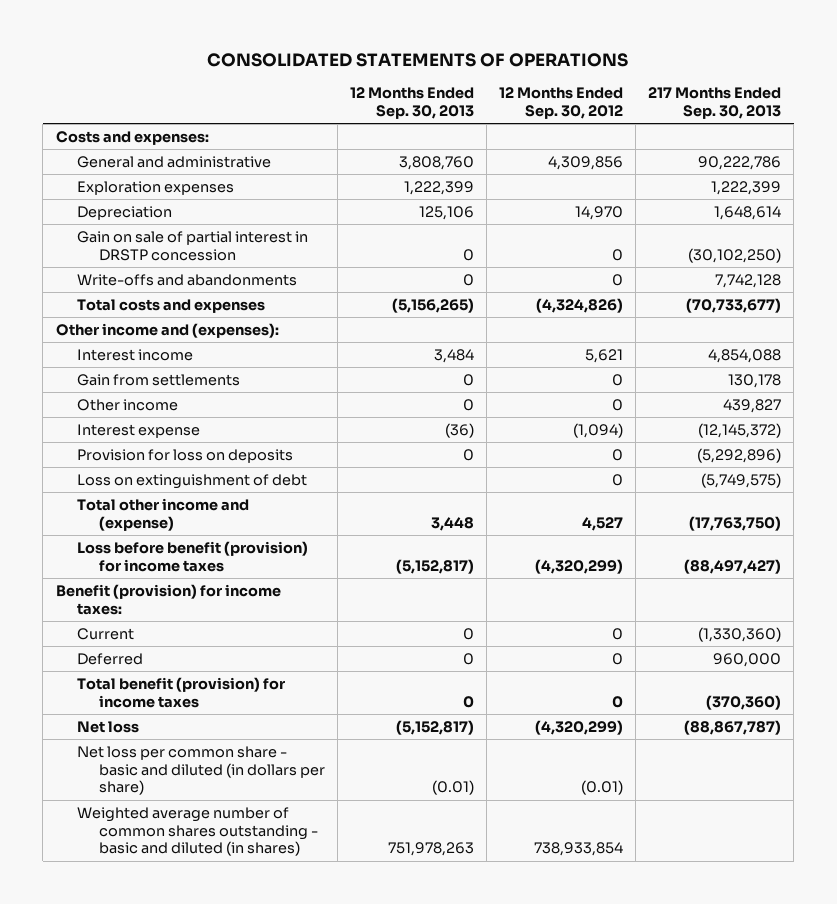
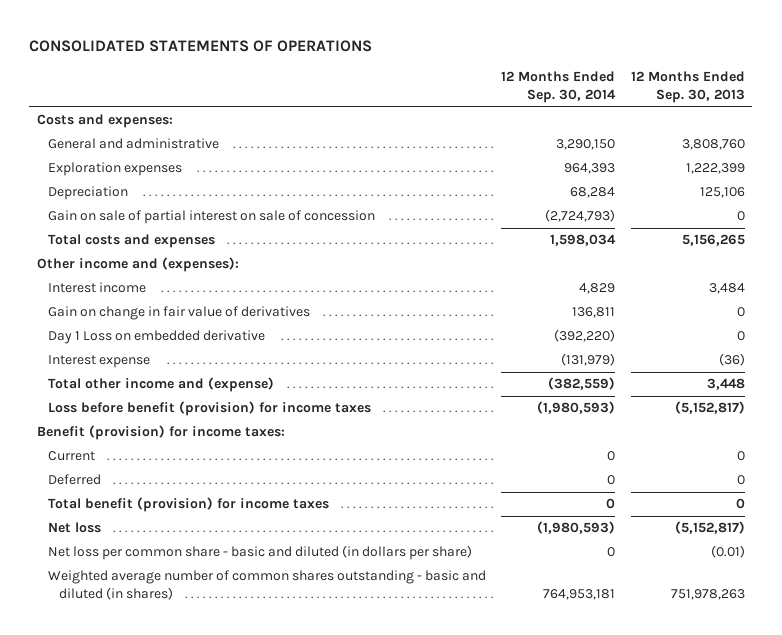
[498,87,623,119] 12 Months Ended Sep. 30, 2012 -> none
[648,87,782,119] 217 Months Ended Sep. 30, 2013 -> none
none -> [501,71,617,104] 12 Months Ended Sep. 30, 2014
[77,273,298,286] Write-offs and abandonments -> none
[77,230,309,261] Gain on sale of partial interest in DRSTP concession -> [48,210,376,225] Gain on sale of partial interest on sale of concession
[391,297,474,313] (5,156,265) -> [681,234,745,247] 5,156,265
[77,373,241,386] Gain from settlements -> none
[77,398,179,411] Other income -> none
none -> [48,306,311,321] Gain on change in fair value of derivatives
none -> [48,330,266,345] Day 1 Loss on embedded derivative
[77,448,294,463] Provision for loss on deposits -> none
[77,473,308,489] Loss on extinguishment of debt -> none

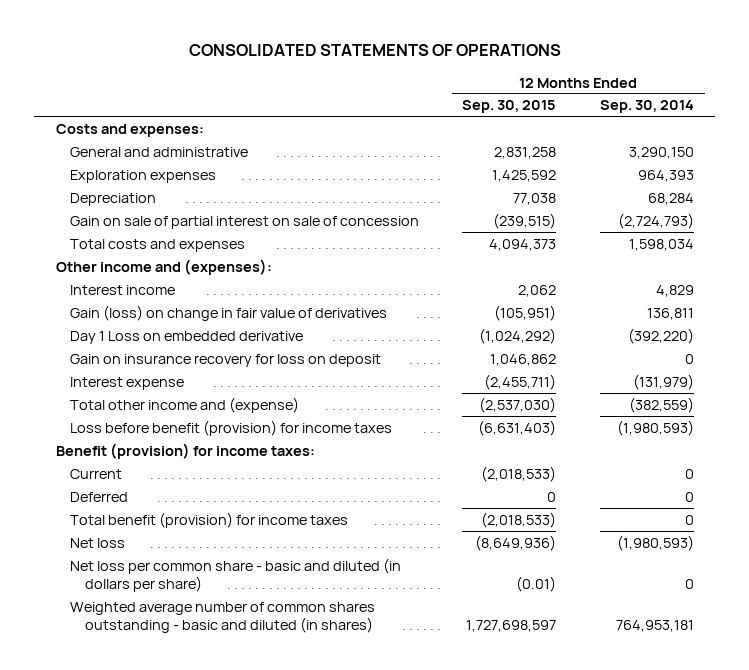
[630,71,745,104] 12 Months Ended Sep. 30, 2013 -> none
none -> [462,100,557,114] Sep. 30, 2015
[48,306,311,321] Gain on change in fair value of derivatives -> [70,304,388,321] Gain (loss) on change in fair value of derivatives
none -> [70,353,382,367] Gain on insurance recovery for loss on deposit

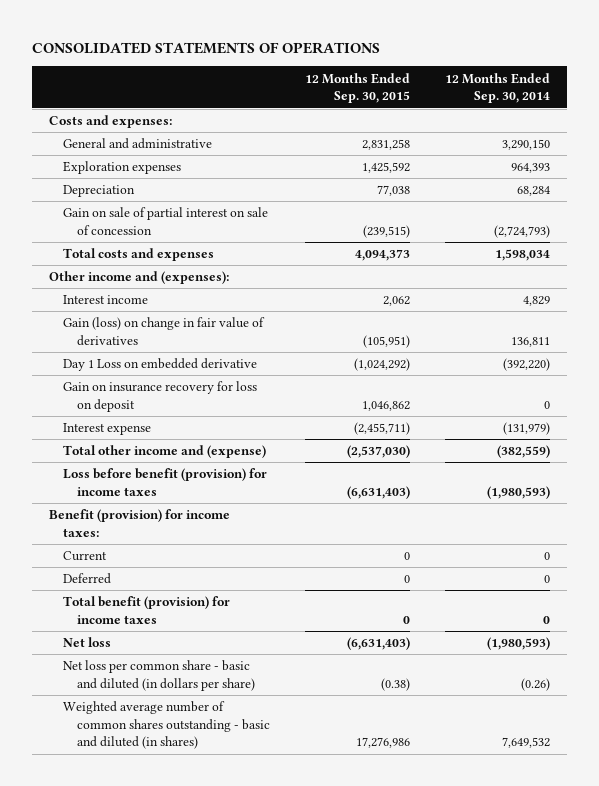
[481,465,557,482] (2,018,533) -> [403,552,410,561] 0
[481,511,557,528] (2,018,533) -> [402,615,410,624] 0
[475,534,557,551] (8,649,936) -> [346,637,410,651] (6,631,403)
[516,575,557,592] (0.01) -> [380,677,410,691] (0.38)
[684,578,694,589] 0 -> [520,677,550,691] (0.26)
[466,619,557,632] 1,727,698,597 -> [355,737,410,749] 17,276,986
[615,619,694,632] 764,953,181 -> [501,737,550,749] 7,649,532

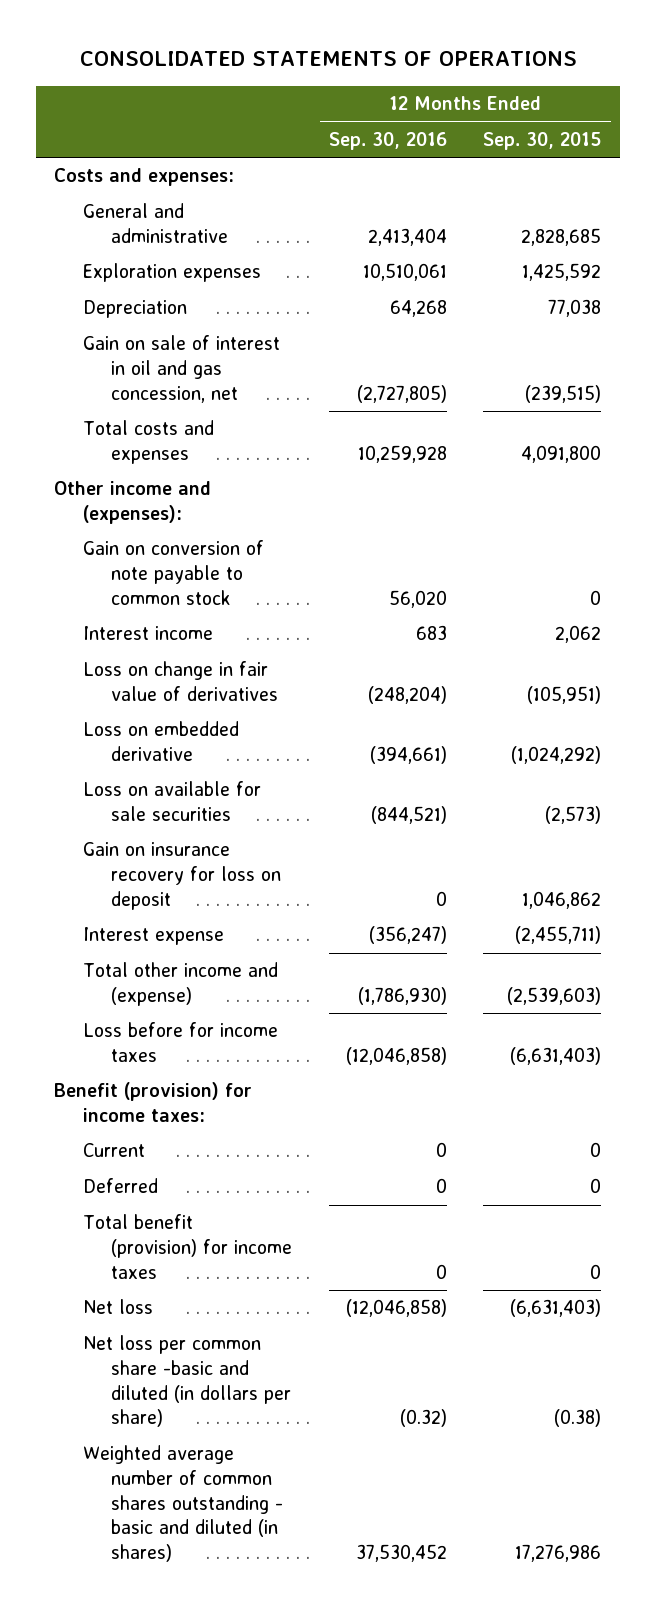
[444,72,550,104] 12 Months Ended Sep. 30, 2014 -> none
none -> [328,131,447,150] Sep. 30, 2016
[361,139,410,151] 2,831,258 -> [521,228,602,247] 2,828,685
[63,207,269,235] Gain on sale of partial interest on sale of concession -> [82,335,280,403] Gain on sale of interest in oil and gas concession, net
[354,249,410,262] 4,094,373 -> [521,445,602,464] 4,091,800
none -> [82,540,264,605] Gain on conversion of note payable to common stock
[63,317,266,346] Gain (loss) on change in fair value of derivatives -> [82,661,278,702] Loss on change in fair value of derivatives
[63,358,258,372] Day 1 Loss on embedded derivative -> [82,721,239,762] Loss on embedded derivative
none -> [82,781,261,822] Loss on available for sale securities
[346,445,410,459] (2,537,030) -> [507,987,602,1006] (2,539,603)
[63,468,268,496] Loss before benefit (provision) for income taxes -> [82,1022,278,1063] Loss before for income taxes
[63,660,256,691] Net loss per common share - basic and diluted (in dollars per share) -> [82,1335,291,1428] Net loss per common share -basic and diluted (in dollars per share)

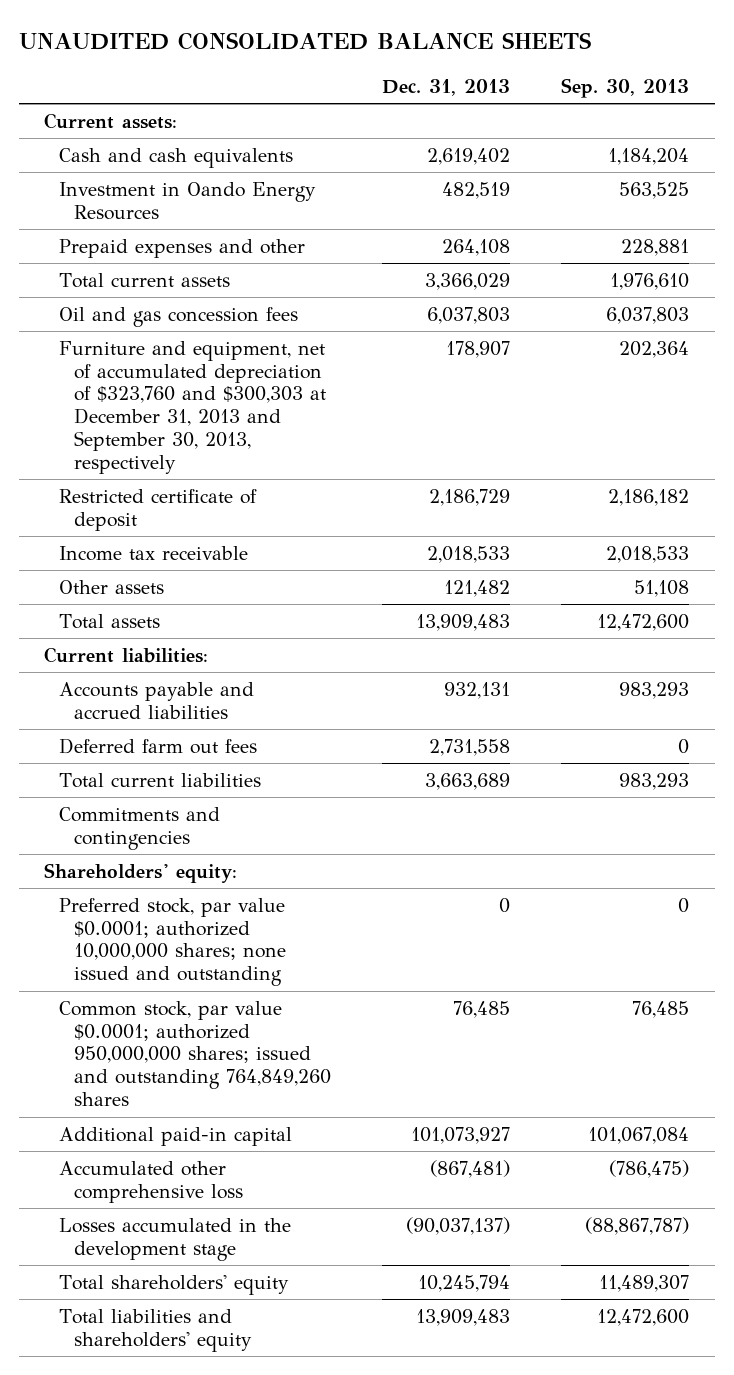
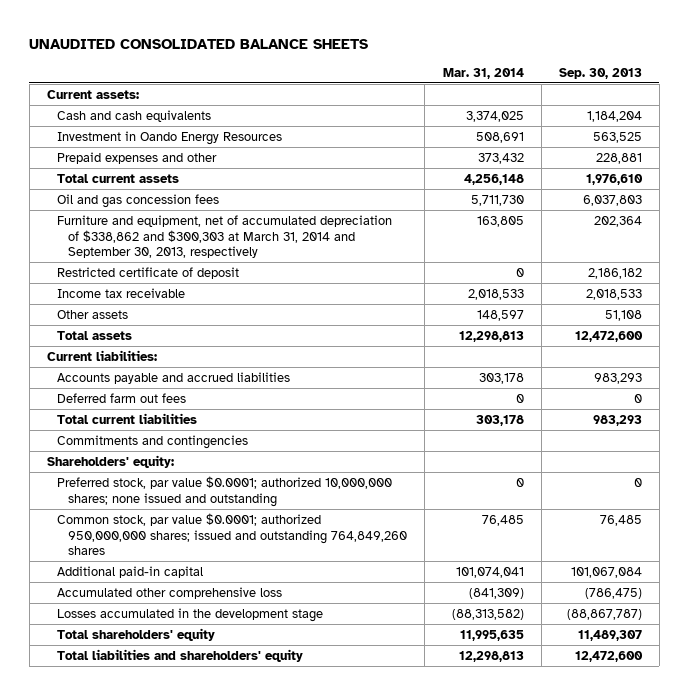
[382,78,511,96] Dec. 31, 2013 -> none
none -> [442,67,524,79] Mar. 31, 2014
[59,340,326,474] Furniture and equipment, net of accumulated depreciation of $323,760 and $300,303 at December 31, 2013 and September 30, 2013, respectively -> [57,214,393,259] Furniture and equipment, net of accumulated depreciation of $338,862 and $300,303 at March 31, 2014 and September 30, 2013, respectively

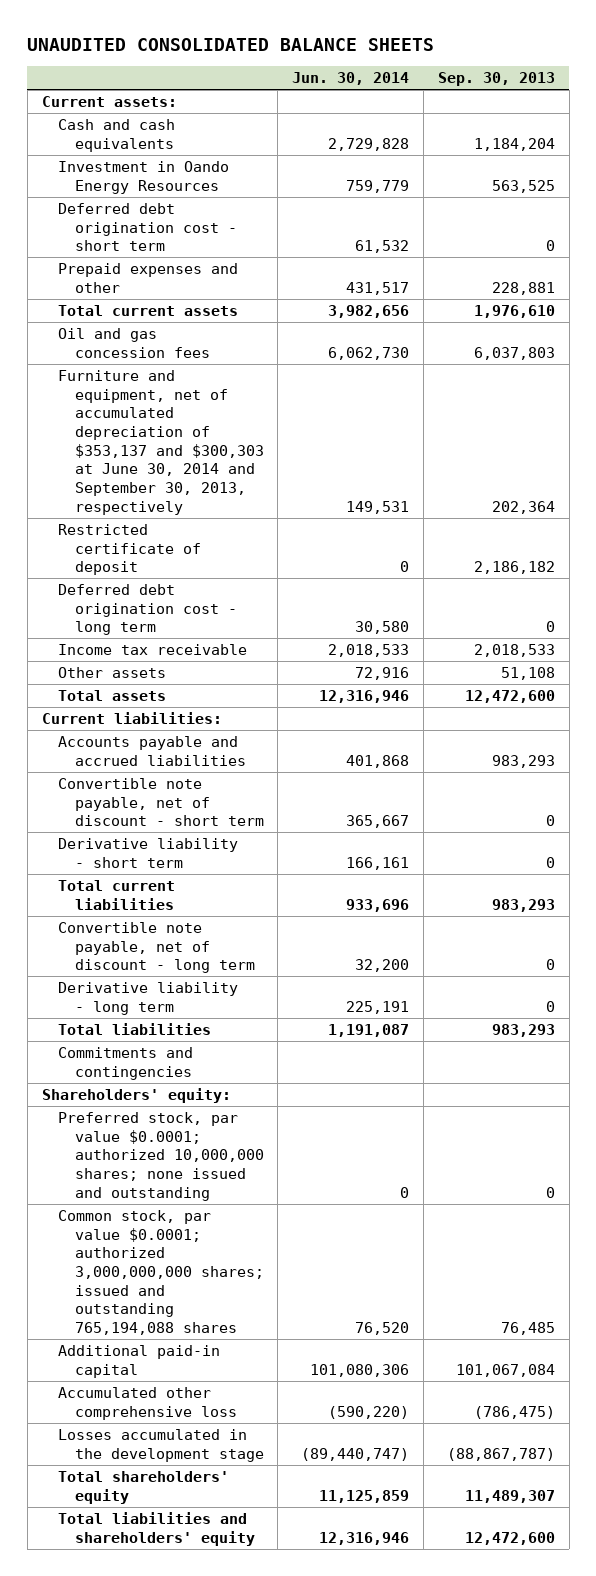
[442,67,524,79] Mar. 31, 2014 -> none
none -> [292,72,410,86] Jun. 30, 2014
none -> [58,203,237,252] Deferred debt origination cost - short term
[57,214,393,259] Furniture and equipment, net of accumulated depreciation of $338,862 and $300,303 at March 31, 2014 and September 30, 2013, respectively -> [58,370,264,515] Furniture and equipment, net of accumulated depreciation of $353,137 and $300,303 at June 30, 2014 and September 30, 2013, respectively
none -> [58,584,237,636] Deferred debt origination cost - long term
[57,392,187,403] Deferred farm out fees -> none
none -> [58,778,264,827] Convertible note payable, net of discount - short term
none -> [58,838,239,868] Derivative liability - short term
none -> [58,922,255,974] Convertible note payable, net of discount - long term
none -> [58,982,239,1015] Derivative liability - long term
none -> [58,1023,212,1036] Total liabilities
[57,512,408,556] Common stock, par value $0.0001; authorized 950,000,000 shares; issued and outstanding 764,849,260 shares -> [58,1210,264,1335] Common stock, par value $0.0001; authorized 3,000,000,000 shares; issued and outstanding 765,194,088 shares

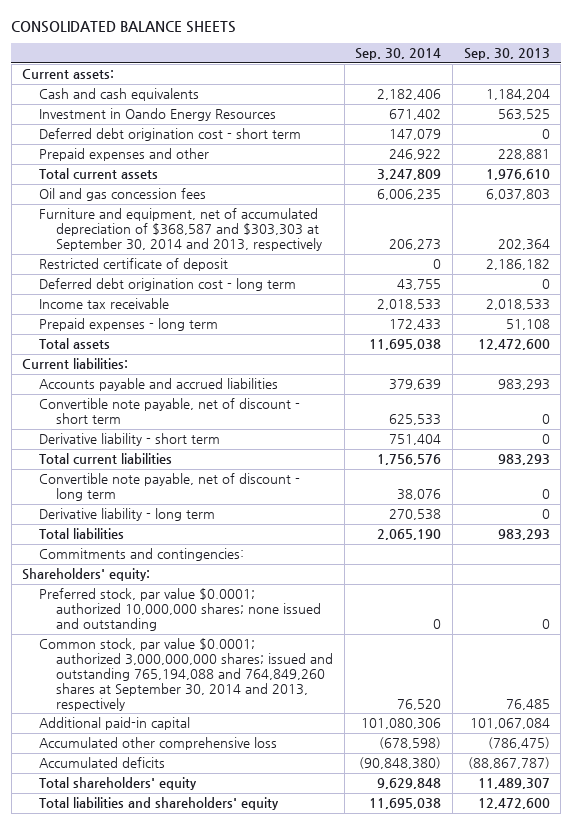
[27,37,435,51] UNAUDITED CONSOLIDATED BALANCE SHEETS -> [11,20,237,33] CONSOLIDATED BALANCE SHEETS
[292,72,410,86] Jun. 30, 2014 -> none
none -> [355,48,442,61] Sep. 30, 2014
[58,370,264,515] Furniture and equipment, net of accumulated depreciation of $353,137 and $300,303 at June 30, 2014 and September 30, 2013, respectively -> [39,208,323,251] Furniture and equipment, net of accumulated depreciation of $368,587 and $303,303 at September 30, 2014 and 2013, respectively
[58,667,167,679] Other assets -> [39,318,219,332] Prepaid expenses - long term
[58,1047,194,1080] Commitments and contingencies -> [39,548,245,562] Commitments and contingencies:
[58,1210,264,1335] Common stock, par value $0.0001; authorized 3,000,000,000 shares; issued and outstanding 765,194,088 shares -> [39,638,334,711] Common stock, par value $0.0001; authorized 3,000,000,000 shares; issued and outstanding 765,194,088 and 764,849,260 shares at September 30, 2014 and 2013, respectively
[58,1429,264,1462] Losses accumulated in the development stage -> [39,757,166,769] Accumulated deficits

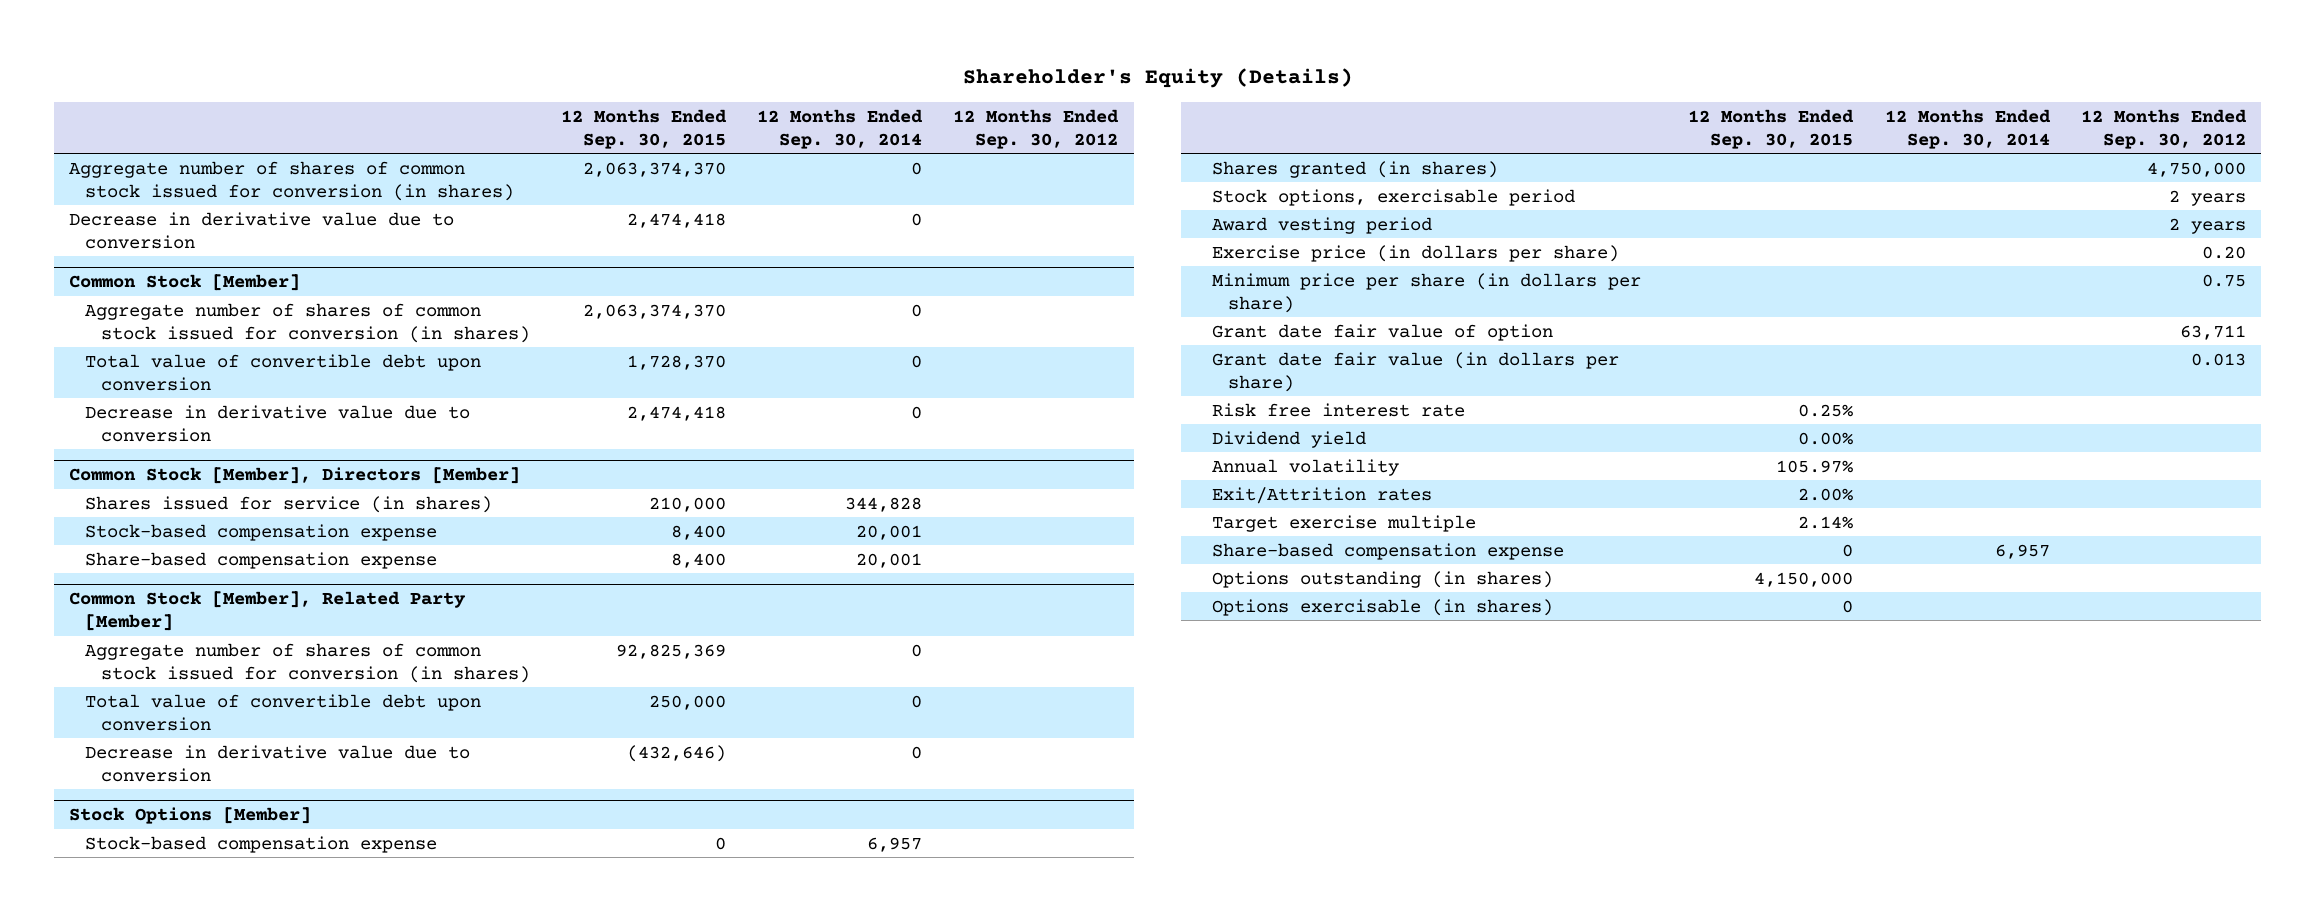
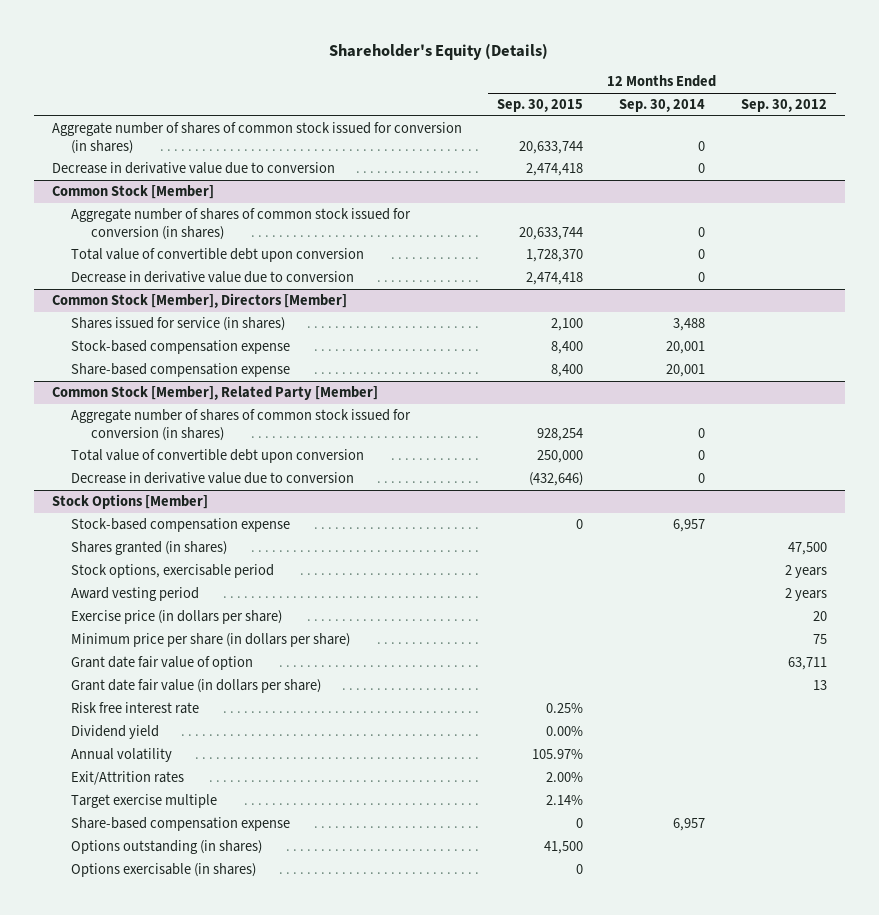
[582,161,726,177] 2,063,374,370 -> [519,140,584,154] 20,633,744
[582,303,726,319] 2,063,374,370 -> [519,226,584,240] 20,633,744
[648,496,726,512] 210,000 -> [551,318,584,332] 2,100
[845,496,923,512] 344,828 -> [673,318,706,332] 3,488
[615,643,726,659] 92,825,369 -> [537,427,584,441] 928,254
[2146,161,2246,177] 4,750,000 -> [788,542,828,556] 47,500
[2201,245,2246,259] 0.20 -> [813,611,828,622] 20
[2201,273,2246,287] 0.75 -> [813,634,828,645] 75
[2190,352,2246,366] 0.013 -> [813,680,828,691] 13
[1754,571,1854,587] 4,150,000 -> [544,841,584,855] 41,500

